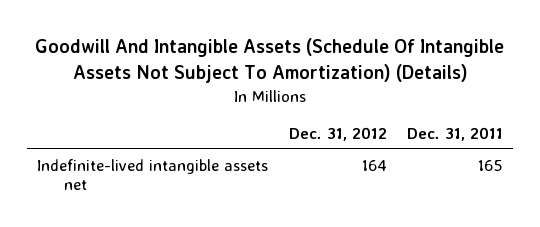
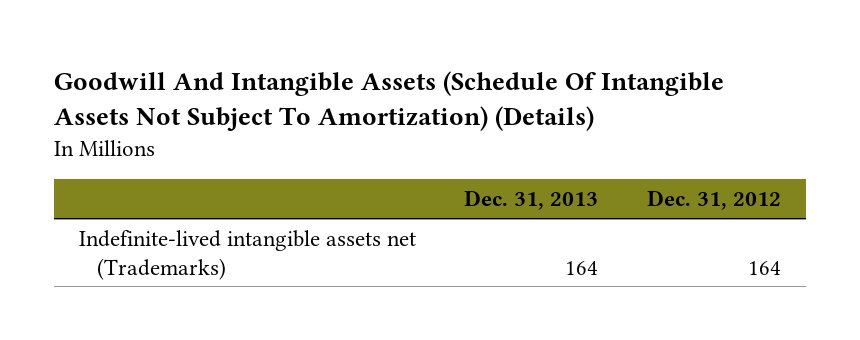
[406,127,503,142] Dec. 31, 2011 -> none
none -> [464,190,599,211] Dec. 31, 2013
[37,158,269,191] Indefinite-lived intangible assets net -> [78,229,416,280] Indefinite-lived intangible assets net (Trademarks)

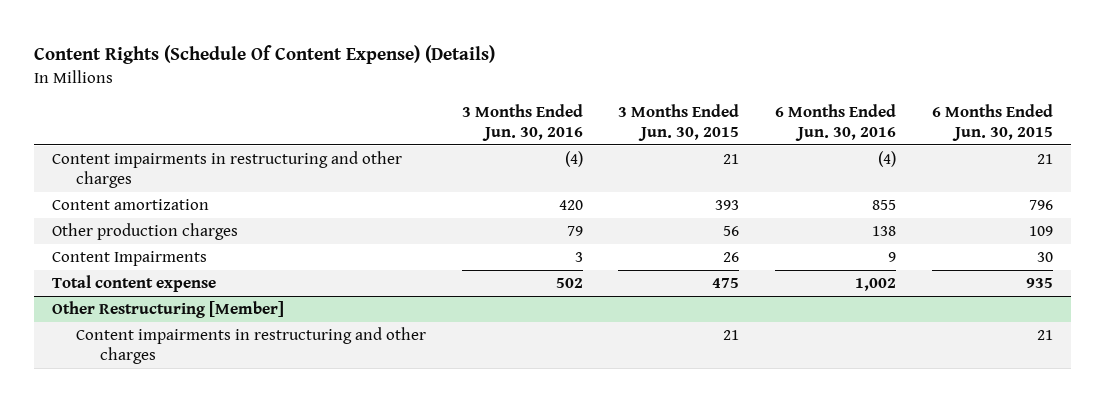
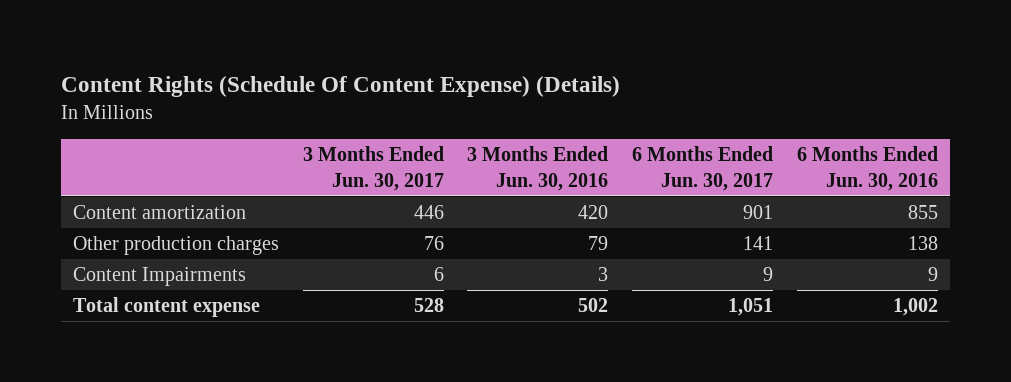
[618,104,740,142] 3 Months Ended Jun. 30, 2015 -> none
[931,104,1053,142] 6 Months Ended Jun. 30, 2015 -> none
none -> [302,146,444,192] 3 Months Ended Jun. 30, 2017
none -> [632,146,774,192] 6 Months Ended Jun. 30, 2017
[52,151,403,188] Content impairments in restructuring and other charges -> none
[52,301,285,319] Other Restructuring [Member] -> none
[75,327,426,364] Content impairments in restructuring and other charges -> none

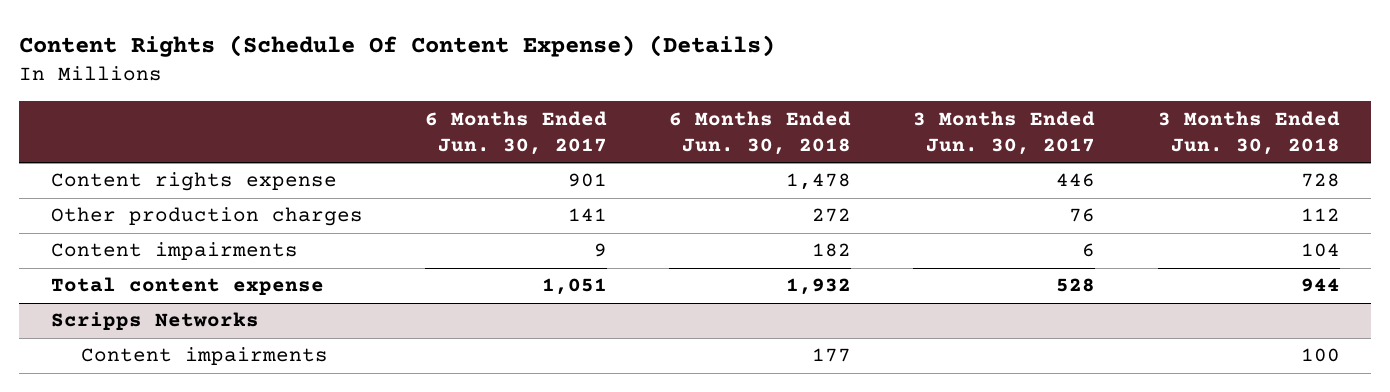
[467,146,609,192] 3 Months Ended Jun. 30, 2016 -> none
[796,146,938,192] 6 Months Ended Jun. 30, 2016 -> none
none -> [669,110,852,155] 6 Months Ended Jun. 30, 2018
none -> [1157,110,1340,155] 3 Months Ended Jun. 30, 2018
[72,204,246,219] Content amortization -> [50,172,337,192] Content rights expense
[72,266,246,286] Content Impairments -> [50,242,298,261] Content impairments
none -> [50,312,259,331] Scripps Networks
none -> [80,347,328,366] Content impairments

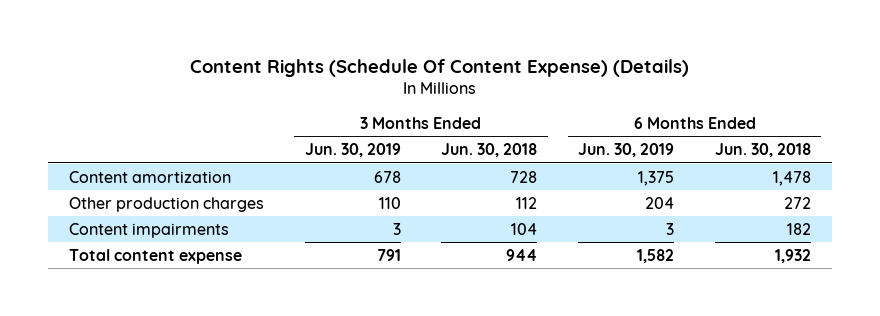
[424,110,607,155] 6 Months Ended Jun. 30, 2017 -> none
[913,110,1096,155] 3 Months Ended Jun. 30, 2017 -> none
none -> [304,143,401,158] Jun. 30, 2019
none -> [578,143,675,158] Jun. 30, 2019
[50,172,337,192] Content rights expense -> [68,170,231,183] Content amortization
[50,312,259,331] Scripps Networks -> none
[80,347,328,366] Content impairments -> none

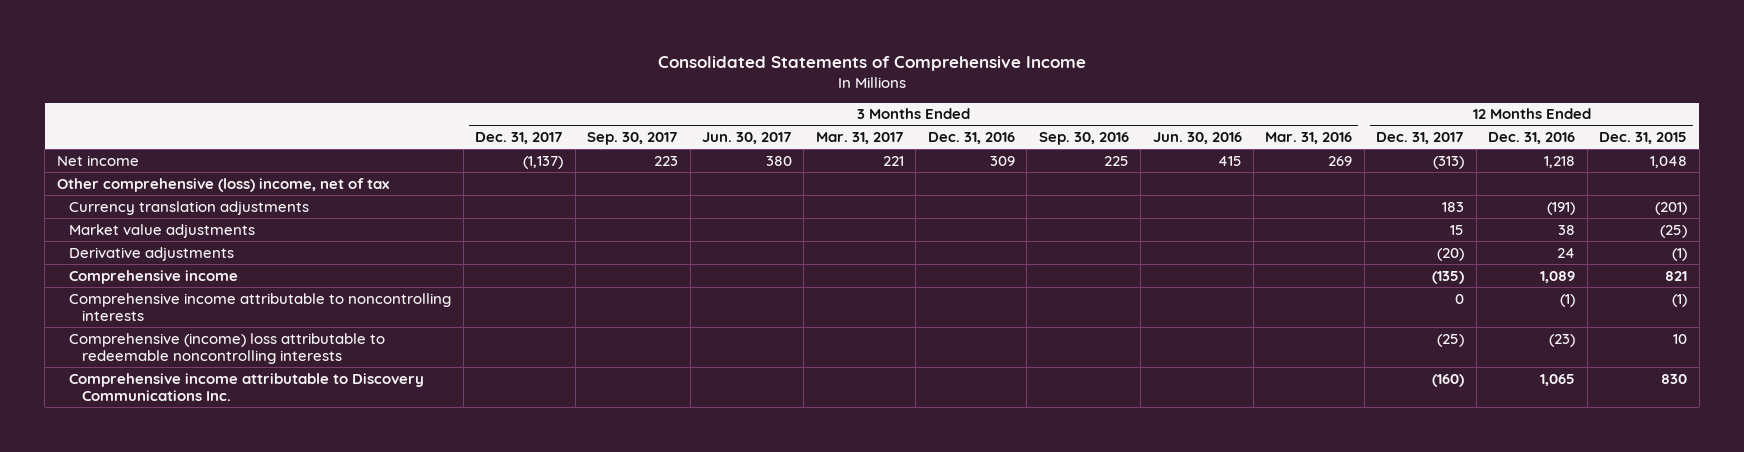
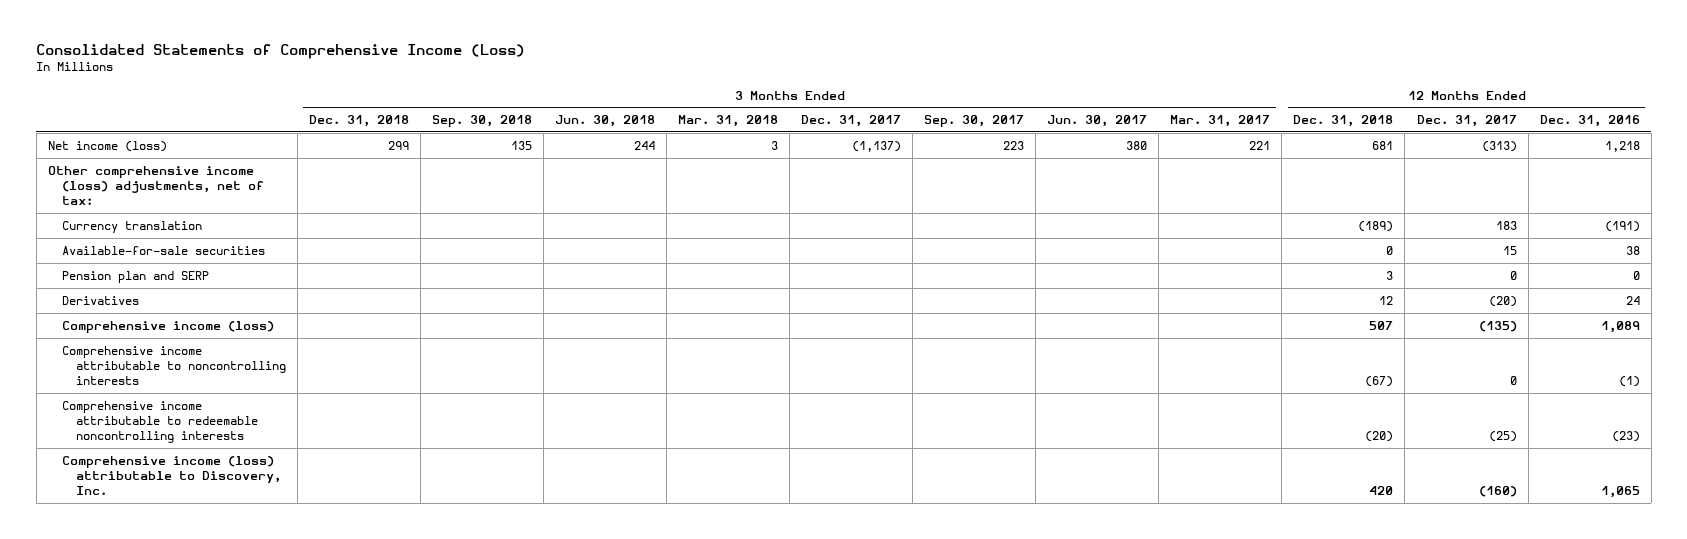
[658,55,1087,71] Consolidated Statements of Comprehensive Income -> [36,43,526,59] Consolidated Statements of Comprehensive Income (Loss)
[927,132,1015,145] Dec. 31, 2016 -> none
[1038,132,1129,146] Sep. 30, 2016 -> none
[1152,132,1242,145] Jun. 30, 2016 -> none
[1265,132,1353,145] Mar. 31, 2016 -> none
[1599,132,1688,145] Dec. 31, 2015 -> none
none -> [308,115,409,128] Dec. 31, 2018
none -> [432,115,533,128] Sep. 30, 2018
none -> [555,115,656,128] Jun. 30, 2018
none -> [678,115,779,128] Mar. 31, 2018
none -> [1293,115,1394,128] Dec. 31, 2018
[56,154,139,166] Net income -> [47,140,167,152] Net income (loss)
[56,177,390,192] Other comprehensive (loss) income, net of tax -> [47,165,264,206] Other comprehensive income (loss) adjustments, net of tax:
[69,200,310,215] Currency translation adjustments -> [61,220,202,233] Currency translation
[69,223,256,238] Market value adjustments -> [61,245,265,255] Available-for-sale securities
none -> [61,270,209,283] Pension plan and SERP
[69,246,235,261] Derivative adjustments -> [61,295,139,305] Derivatives
[69,269,239,284] Comprehensive income -> [61,320,274,333] Comprehensive income (loss)
[69,332,386,365] Comprehensive (income) loss attributable to redeemable noncontrolling interests -> [61,400,258,444] Comprehensive income attributable to redeemable noncontrolling interests
[69,372,425,402] Comprehensive income attributable to Discovery Communications Inc. -> [61,455,281,496] Comprehensive income (loss) attributable to Discovery, Inc.

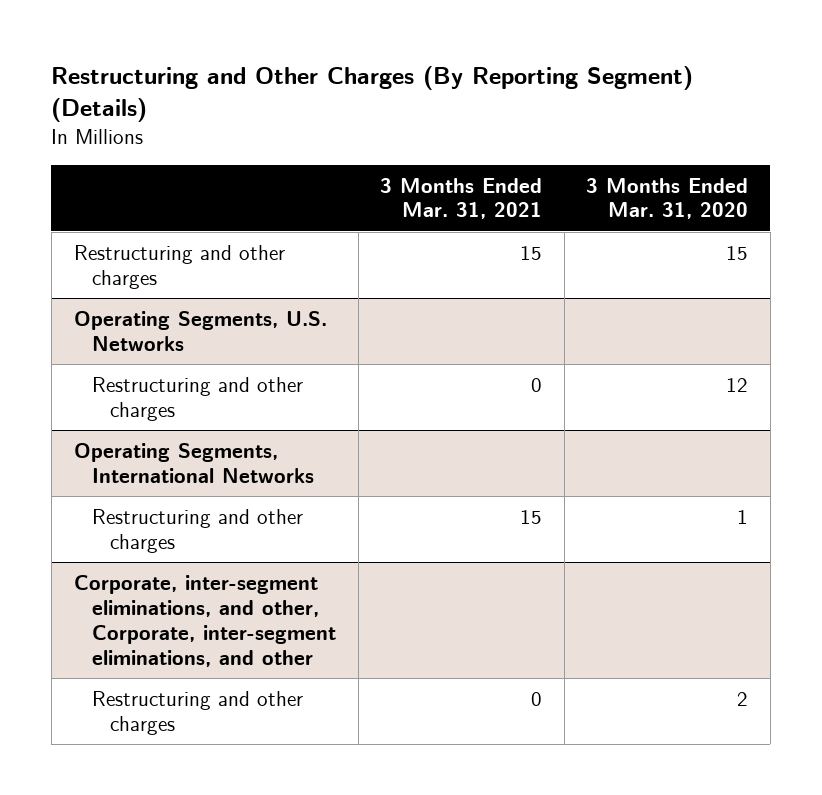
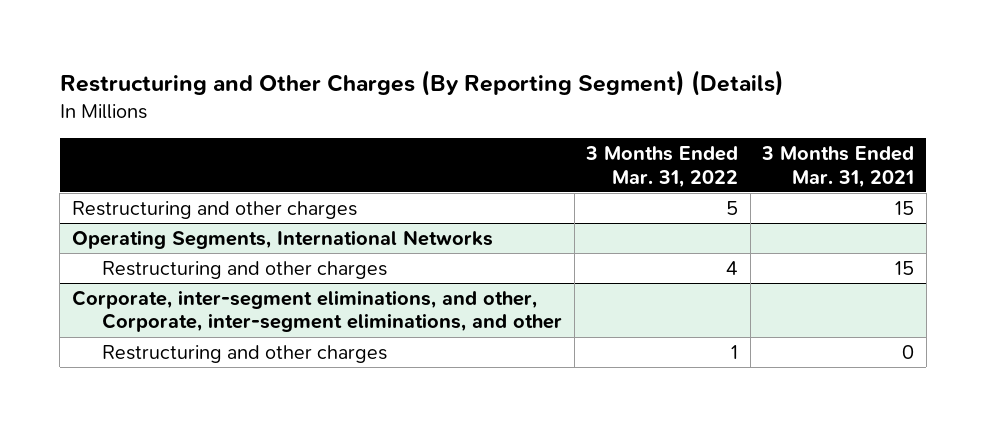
[586,177,749,220] 3 Months Ended Mar. 31, 2020 -> none
none -> [585,146,739,188] 3 Months Ended Mar. 31, 2022
[73,310,327,351] Operating Segments, U.S. Networks -> none
[92,376,304,421] Restructuring and other charges -> none

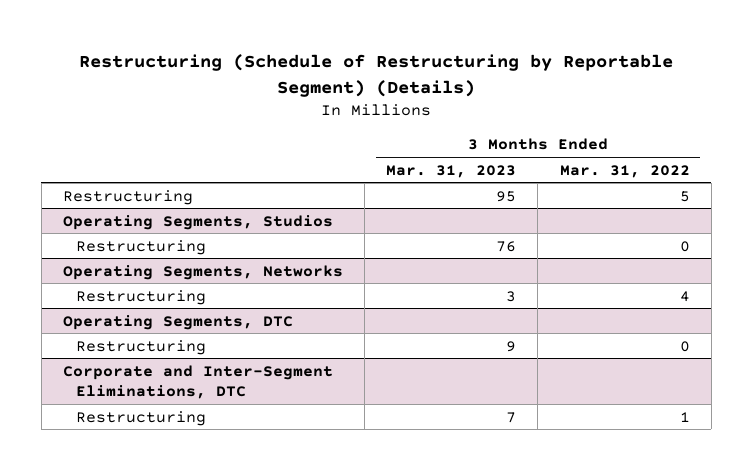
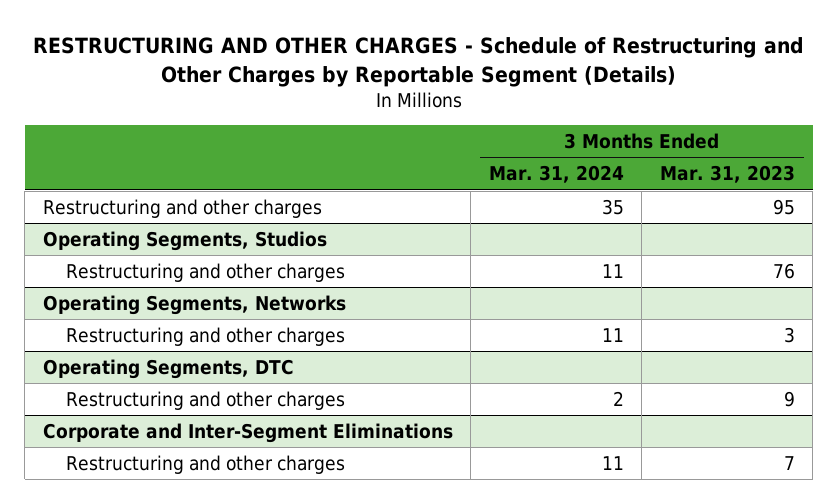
[79,54,674,97] Restructuring (Schedule of Restructuring by Reportable Segment) (Details) -> [32,37,804,87] RESTRUCTURING AND OTHER CHARGES - Schedule of Restructuring and Other Charges by Reportable Segment (Details)
[559,164,690,178] Mar. 31, 2022 -> none
none -> [488,165,624,184] Mar. 31, 2024
[63,189,194,205] Restructuring -> [42,198,322,218] Restructuring and other charges
[76,239,207,255] Restructuring -> [65,262,345,282] Restructuring and other charges
[76,289,207,305] Restructuring -> [65,326,345,346] Restructuring and other charges
[76,339,207,355] Restructuring -> [65,390,345,410] Restructuring and other charges
[63,364,334,399] Corporate and Inter-Segment Eliminations, DTC -> [42,422,453,443] Corporate and Inter-Segment Eliminations
[76,410,207,426] Restructuring -> [65,454,345,474] Restructuring and other charges

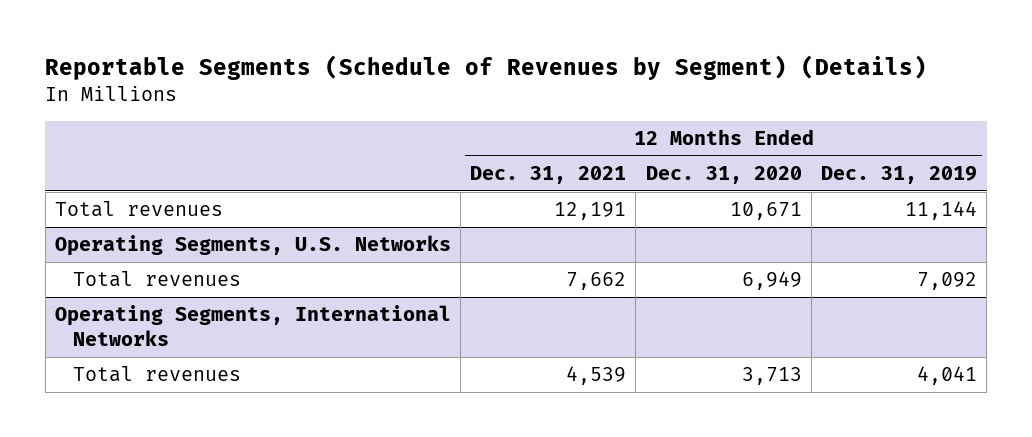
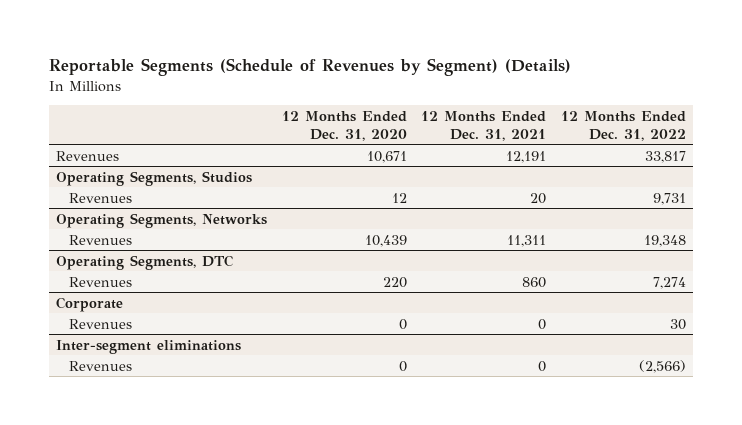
[820,165,977,184] Dec. 31, 2019 -> none
none -> [560,111,686,141] 12 Months Ended Dec. 31, 2022
[54,235,451,257] Operating Segments, U.S. Networks -> none
[54,201,223,218] Total revenues -> [56,150,120,161] Revenues
none -> [56,170,253,186] Operating Segments, Studios
[73,271,242,288] Total revenues -> [69,192,133,203] Revenues
[566,272,627,291] 7,662 -> [530,192,547,204] 20
[741,271,802,291] 6,949 -> [391,192,407,203] 12
[54,305,451,346] Operating Segments, International Networks -> [56,212,268,228] Operating Segments, Networks
[73,366,242,383] Total revenues -> [69,234,133,245] Revenues
[566,366,627,386] 4,539 -> [507,234,547,247] 11,311
[741,367,802,386] 3,713 -> [364,234,407,247] 10,439
none -> [56,254,234,270] Operating Segments, DTC
none -> [69,276,133,287] Revenues
none -> [56,296,124,312] Corporate
none -> [69,318,133,329] Revenues
none -> [56,339,242,354] Inter-segment eliminations
none -> [69,360,133,371] Revenues

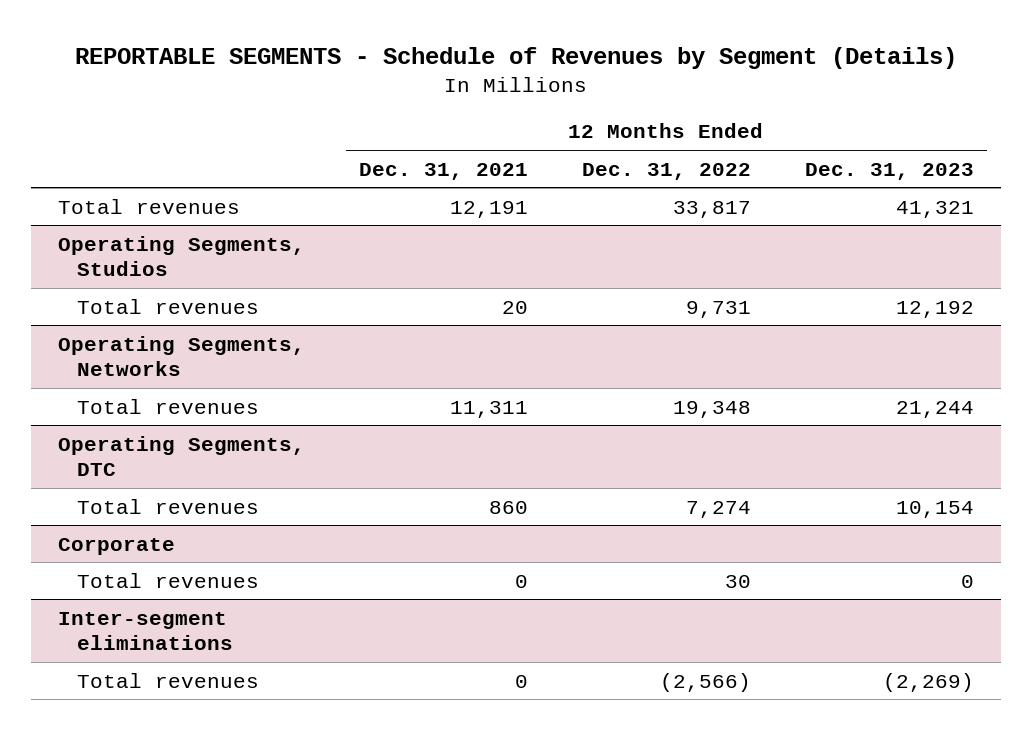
[48,58,571,77] Reportable Segments (Schedule of Revenues by Segment) (Details) -> [74,46,957,69] REPORTABLE SEGMENTS - Schedule of Revenues by Segment (Details)
[281,111,407,141] 12 Months Ended Dec. 31, 2020 -> none
none -> [804,162,974,180] Dec. 31, 2023
[56,150,120,161] Revenues -> [58,198,241,214] Total revenues
[69,192,133,203] Revenues -> [76,298,259,314] Total revenues
[69,234,133,245] Revenues -> [76,398,259,414] Total revenues
[69,276,133,287] Revenues -> [76,498,259,514] Total revenues
[69,318,133,329] Revenues -> [76,572,259,588] Total revenues
[69,360,133,371] Revenues -> [76,672,259,688] Total revenues

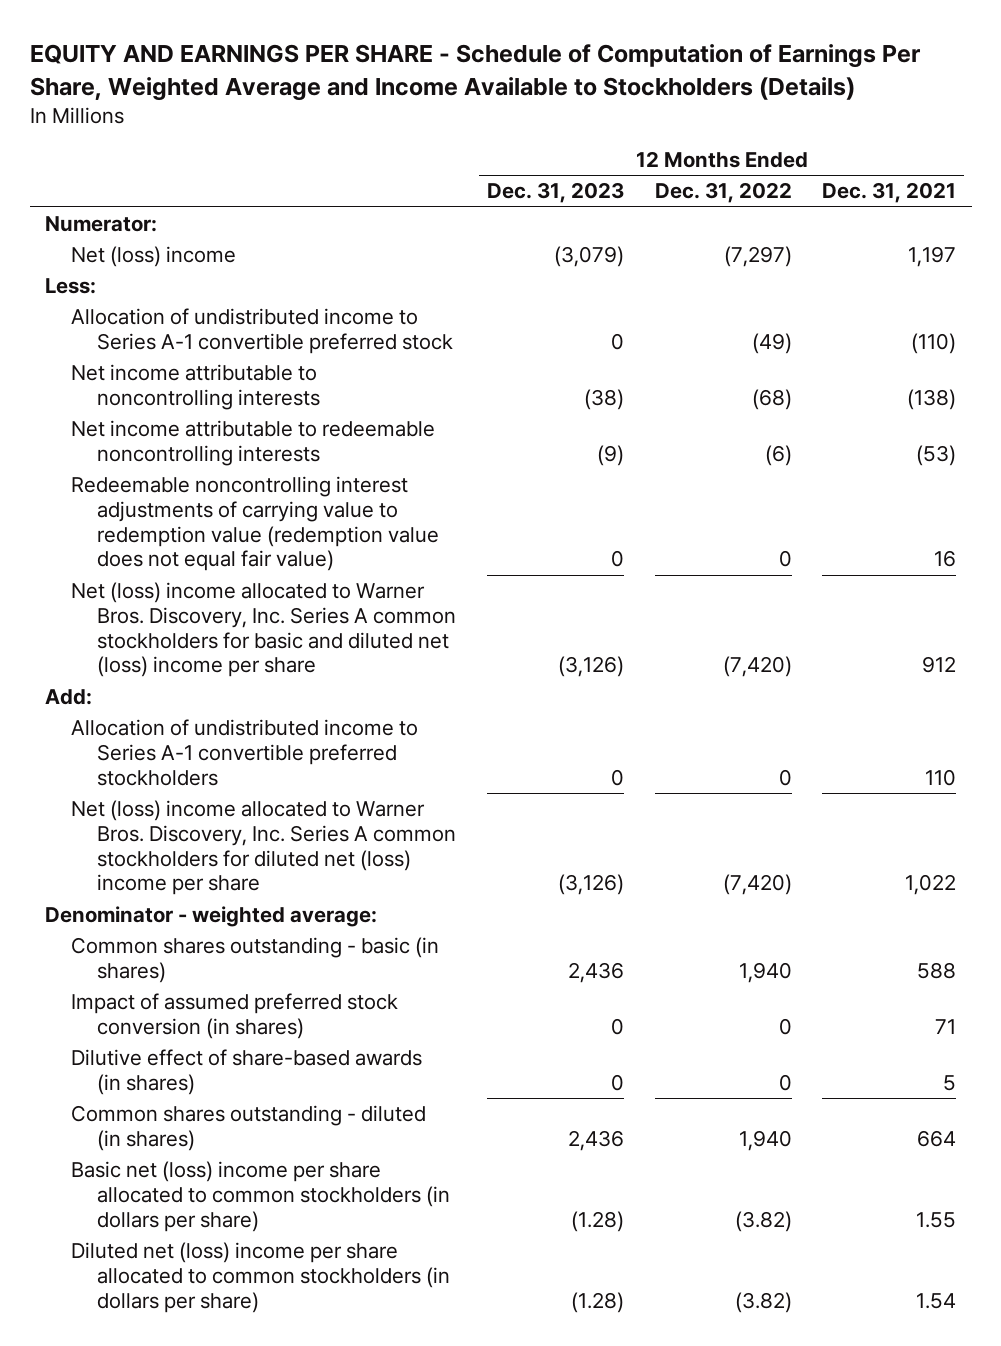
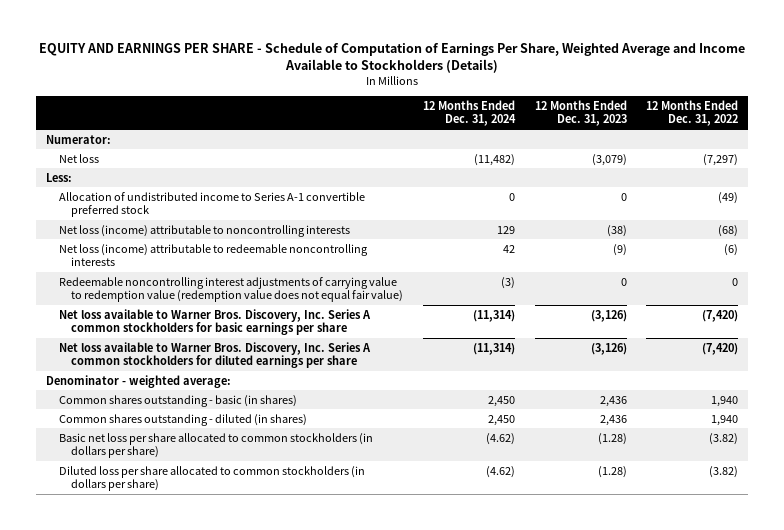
[822,182,957,204] Dec. 31, 2021 -> none
none -> [422,99,516,127] 12 Months Ended Dec. 31, 2024
[71,246,237,268] Net (loss) income -> [58,153,99,163] Net loss
[71,364,321,410] Net income attributable to noncontrolling interests -> [58,224,350,237] Net loss (income) attributable to noncontrolling interests
[71,420,436,466] Net income attributable to redeemable noncontrolling interests -> [58,243,368,267] Net loss (income) attributable to redeemable noncontrolling interests
[45,689,93,706] Add: -> none
[71,719,419,786] Allocation of undistributed income to Series A-1 convertible preferred stockholders -> none
[71,582,457,678] Net (loss) income allocated to Warner Bros. Discovery, Inc. Series A common stockholders for basic and diluted net (loss) income per share -> [58,308,371,336] Net loss available to Warner Bros. Discovery, Inc. Series A common stockholders for basic earnings per share
[71,800,457,896] Net (loss) income allocated to Warner Bros. Discovery, Inc. Series A common stockholders for diluted net (loss) income per share -> [58,341,371,369] Net loss available to Warner Bros. Discovery, Inc. Series A common stockholders for diluted earnings per share
[71,993,399,1039] Impact of assumed preferred stock conversion (in shares) -> none
[71,1049,423,1095] Dilutive effect of share-based awards (in shares) -> none
[71,1161,451,1232] Basic net (loss) income per share allocated to common stockholders (in dollars per share) -> [58,432,373,459] Basic net loss per share allocated to common stockholders (in dollars per share)
[71,1242,451,1313] Diluted net (loss) income per share allocated to common stockholders (in dollars per share) -> [58,465,365,492] Diluted loss per share allocated to common stockholders (in dollars per share)

